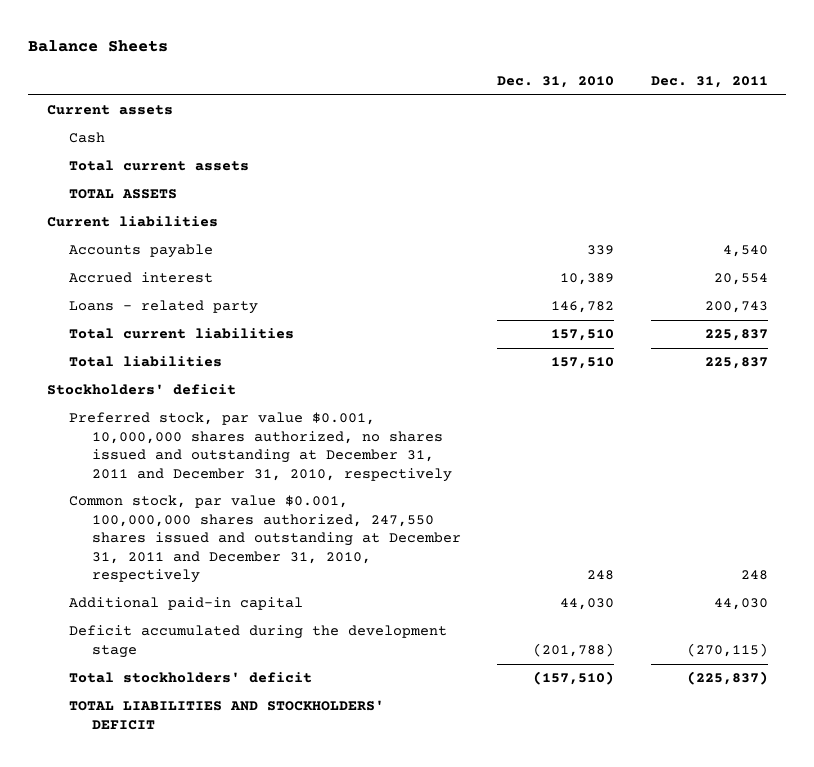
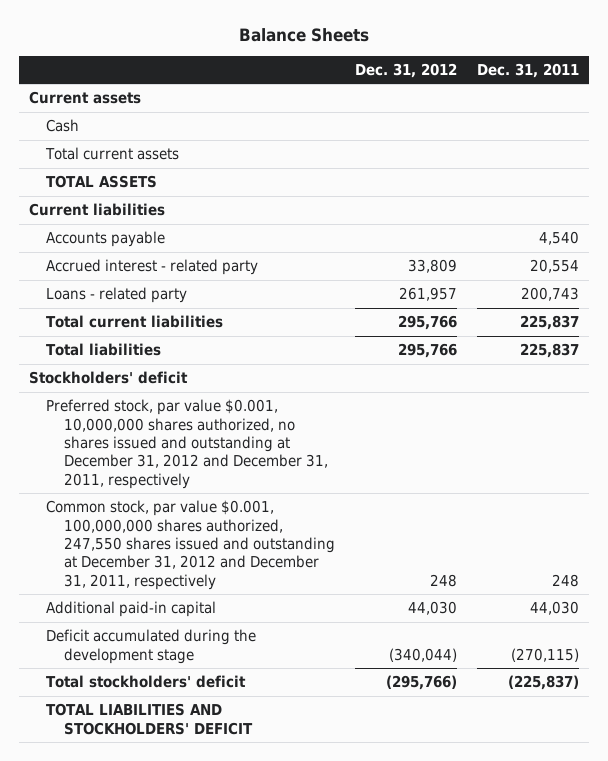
[497,75,615,88] Dec. 31, 2010 -> none
none -> [354,62,457,78] Dec. 31, 2012
[69,272,214,284] Accrued interest -> [46,259,259,276] Accrued interest - related party
[69,412,452,482] Preferred stock, par value $0.001, 10,000,000 shares authorized, no shares issued and outstanding at December 31, 2011 and December 31, 2010, respectively -> [46,399,328,489] Preferred stock, par value $0.001, 10,000,000 shares authorized, no shares issued and outstanding at December 31, 2012 and December 31, 2011, respectively
[69,495,461,583] Common stock, par value $0.001, 100,000,000 shares authorized, 247,550 shares issued and outstanding at December 31, 2011 and December 31, 2010, respectively -> [46,500,335,590] Common stock, par value $0.001, 100,000,000 shares authorized, 247,550 shares issued and outstanding at December 31, 2012 and December 31, 2011, respectively

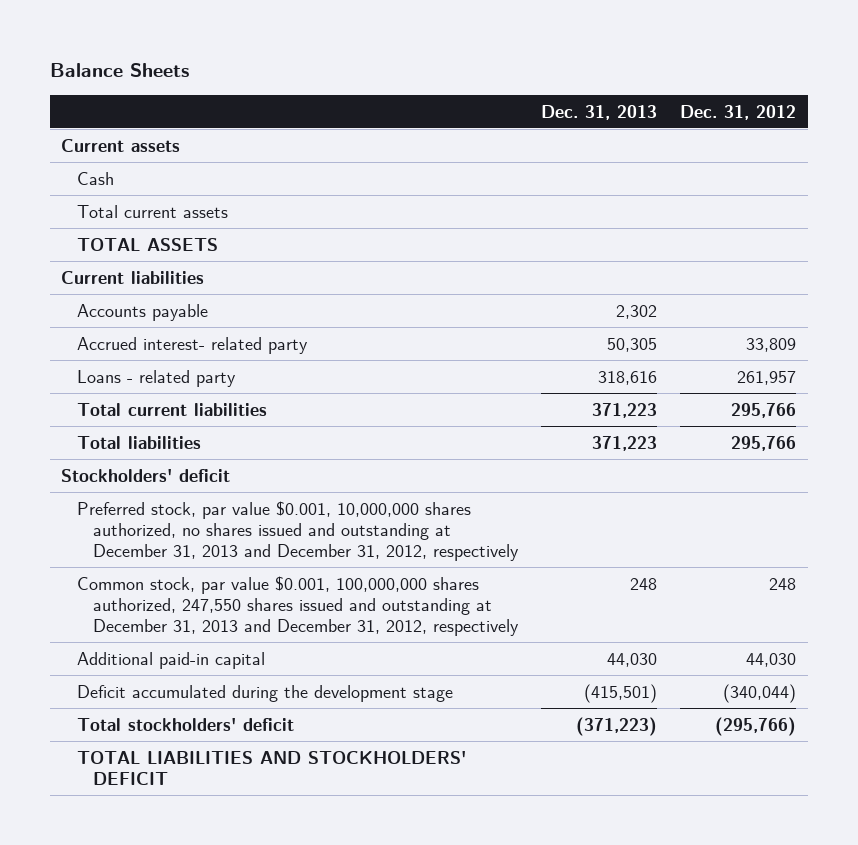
[476,62,579,78] Dec. 31, 2011 -> none
none -> [541,104,658,120] Dec. 31, 2013
[46,259,259,276] Accrued interest - related party -> [77,336,309,354] Accrued interest- related party
[46,399,328,489] Preferred stock, par value $0.001, 10,000,000 shares authorized, no shares issued and outstanding at December 31, 2012 and December 31, 2011, respectively -> [77,500,520,561] Preferred stock, par value $0.001, 10,000,000 shares authorized, no shares issued and outstanding at December 31, 2013 and December 31, 2012, respectively
[46,500,335,590] Common stock, par value $0.001, 100,000,000 shares authorized, 247,550 shares issued and outstanding at December 31, 2012 and December 31, 2011, respectively -> [77,575,520,636] Common stock, par value $0.001, 100,000,000 shares authorized, 247,550 shares issued and outstanding at December 31, 2013 and December 31, 2012, respectively

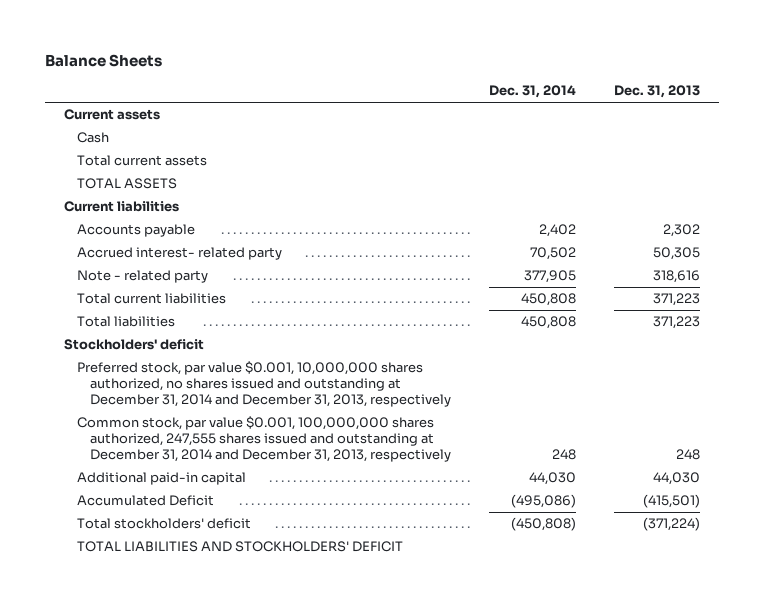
[680,104,797,120] Dec. 31, 2012 -> none
none -> [488,85,576,99] Dec. 31, 2014
[77,369,237,387] Loans - related party -> [76,270,208,284] Note - related party
[77,500,520,561] Preferred stock, par value $0.001, 10,000,000 shares authorized, no shares issued and outstanding at December 31, 2013 and December 31, 2012, respectively -> [76,361,451,408] Preferred stock, par value $0.001, 10,000,000 shares authorized, no shares issued and outstanding at December 31, 2014 and December 31, 2013, respectively
[77,575,520,636] Common stock, par value $0.001, 100,000,000 shares authorized, 247,550 shares issued and outstanding at December 31, 2013 and December 31, 2012, respectively -> [76,416,451,463] Common stock, par value $0.001, 100,000,000 shares authorized, 247,555 shares issued and outstanding at December 31, 2014 and December 31, 2013, respectively
[77,684,454,702] Deficit accumulated during the development stage -> [76,495,214,507] Accumulated Deficit
[576,716,658,736] (371,223) -> [642,517,700,532] (371,224)

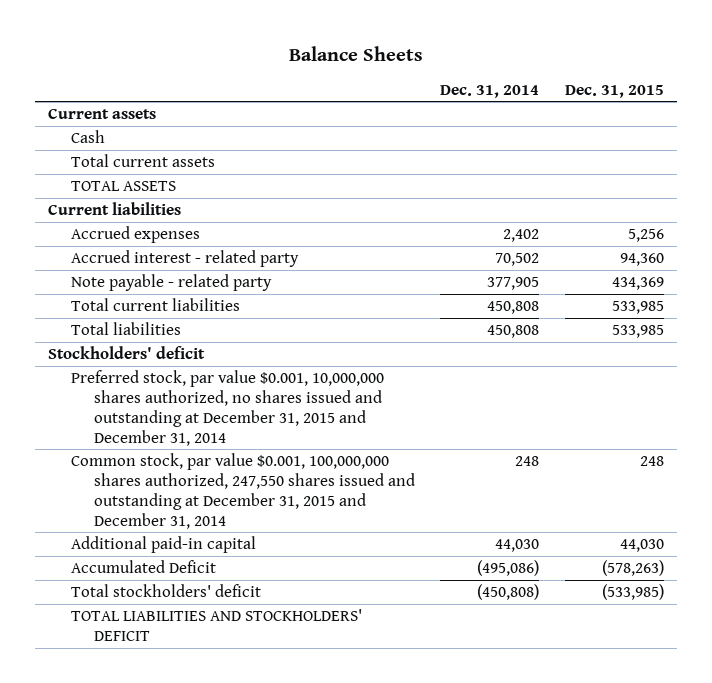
[613,85,700,99] Dec. 31, 2013 -> none
none -> [565,84,665,98] Dec. 31, 2015
[76,224,195,238] Accounts payable -> [70,226,200,244] Accrued expenses
[76,247,282,261] Accrued interest- related party -> [70,250,299,268] Accrued interest - related party
[76,270,208,284] Note - related party -> [70,274,272,292] Note payable - related party
[76,361,451,408] Preferred stock, par value $0.001, 10,000,000 shares authorized, no shares issued and outstanding at December 31, 2014 and December 31, 2013, respectively -> [70,370,384,446] Preferred stock, par value $0.001, 10,000,000 shares authorized, no shares issued and outstanding at December 31, 2015 and December 31, 2014
[76,416,451,463] Common stock, par value $0.001, 100,000,000 shares authorized, 247,555 shares issued and outstanding at December 31, 2014 and December 31, 2013, respectively -> [70,453,415,529] Common stock, par value $0.001, 100,000,000 shares authorized, 247,550 shares issued and outstanding at December 31, 2015 and December 31, 2014

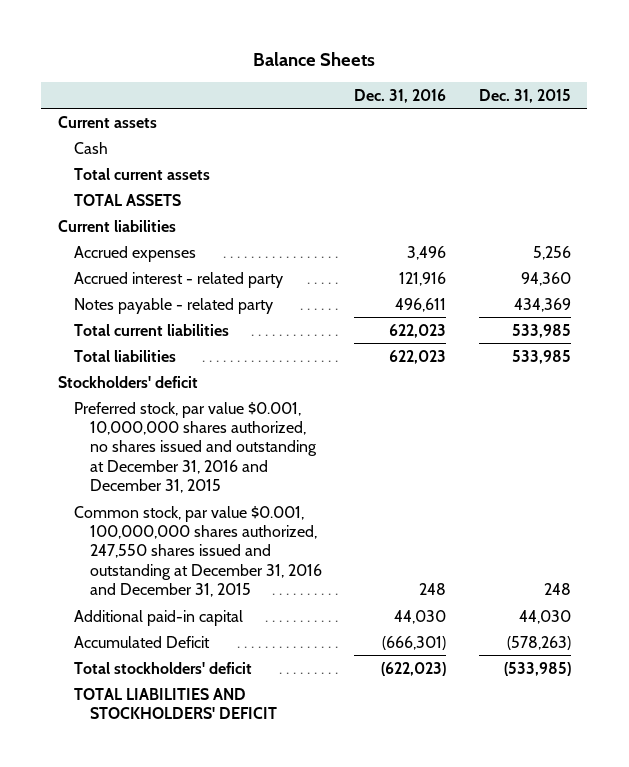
[440,84,540,98] Dec. 31, 2014 -> none
none -> [354,88,447,103] Dec. 31, 2016
[70,274,272,292] Note payable - related party -> [73,297,273,314] Notes payable - related party
[70,370,384,446] Preferred stock, par value $0.001, 10,000,000 shares authorized, no shares issued and outstanding at December 31, 2015 and December 31, 2014 -> [73,401,317,494] Preferred stock, par value $0.001, 10,000,000 shares authorized, no shares issued and outstanding at December 31, 2016 and December 31, 2015
[70,453,415,529] Common stock, par value $0.001, 100,000,000 shares authorized, 247,550 shares issued and outstanding at December 31, 2015 and December 31, 2014 -> [73,505,322,598] Common stock, par value $0.001, 100,000,000 shares authorized, 247,550 shares issued and outstanding at December 31, 2016 and December 31, 2015

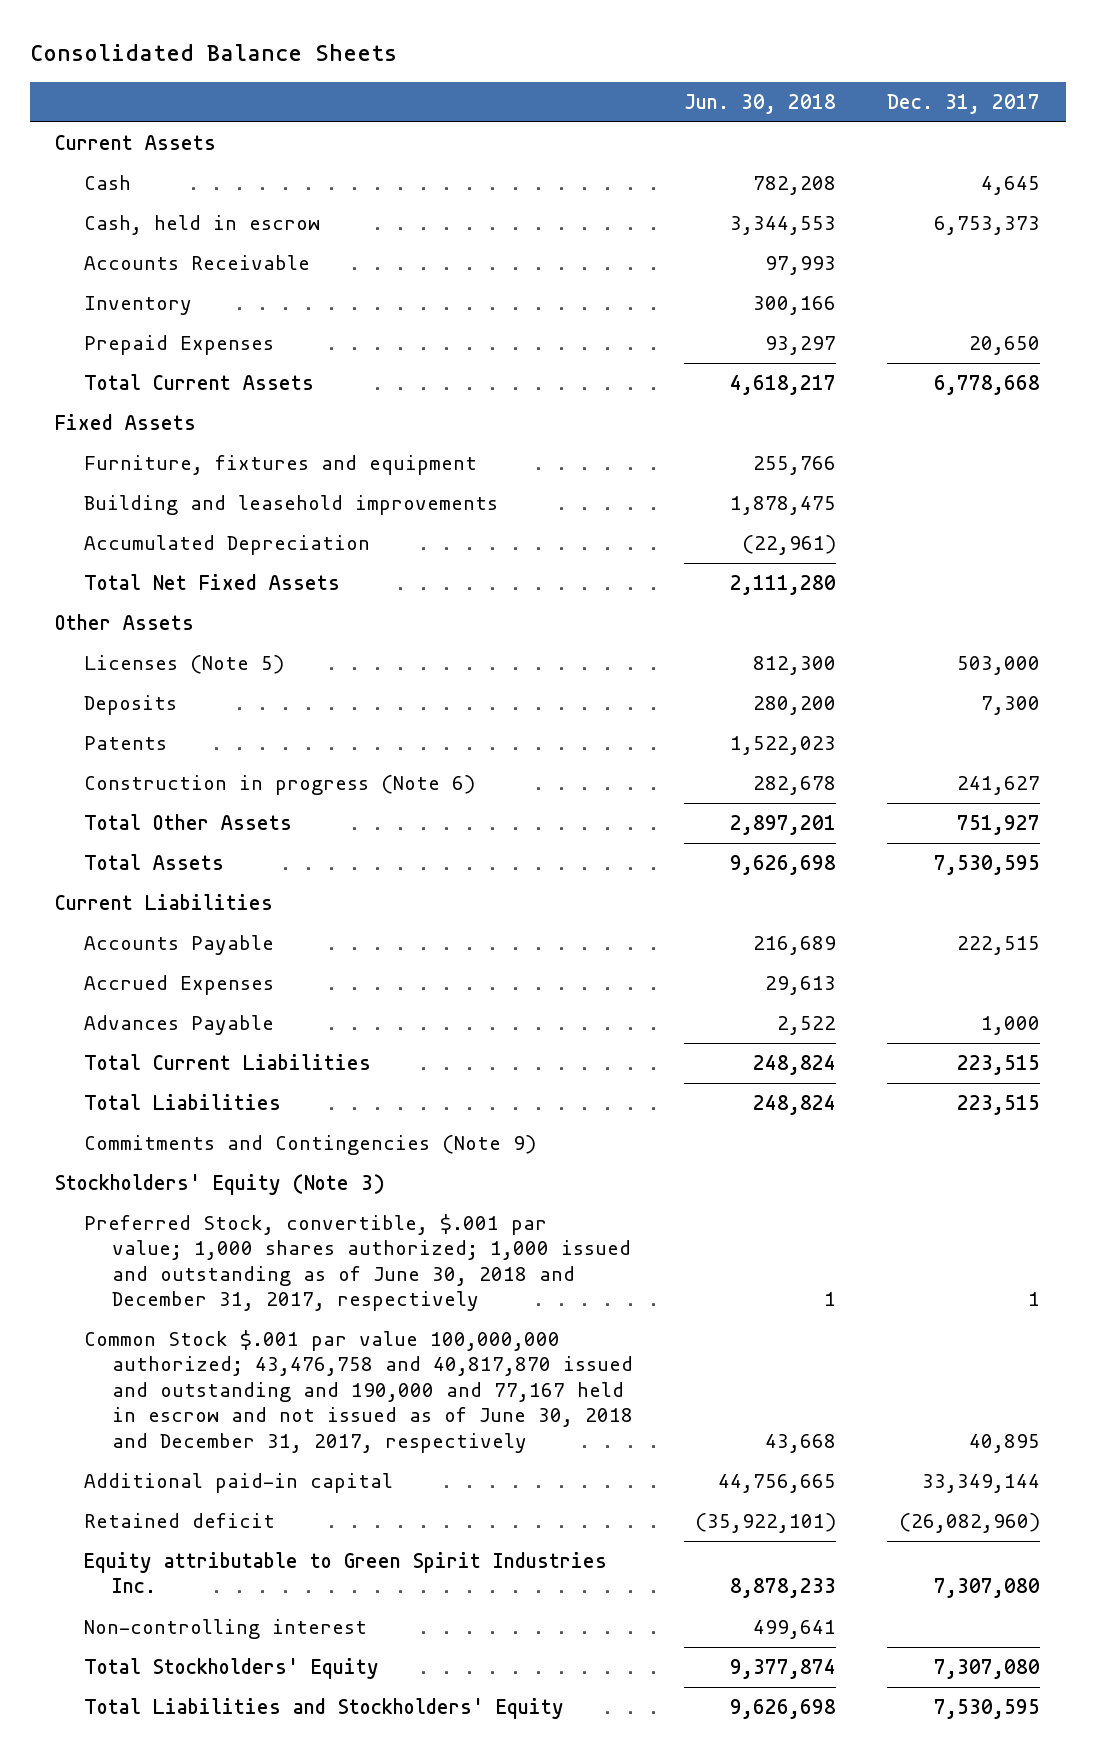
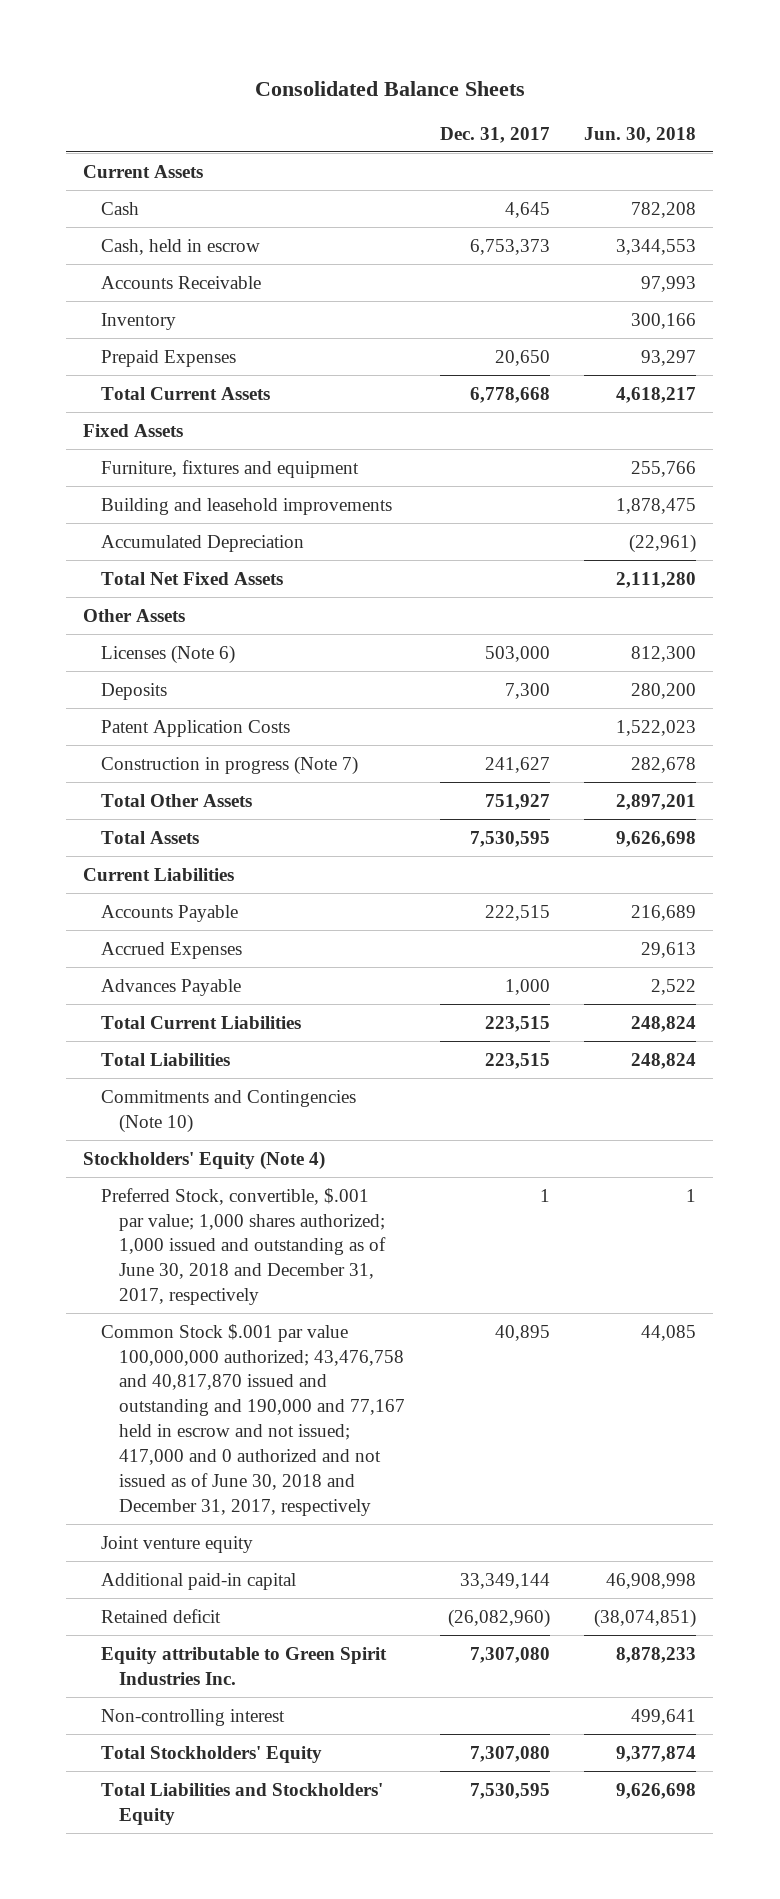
[83,655,284,675] Licenses (Note 5) -> [101,644,236,664] Licenses (Note 6)
[83,736,167,751] Patents -> [101,719,291,737] Patent Application Costs
[83,775,475,796] Construction in progress (Note 6) -> [101,755,359,775] Construction in progress (Note 7)
[83,1135,536,1156] Commitments and Contingencies (Note 9) -> [101,1089,357,1133] Commitments and Contingencies (Note 10)
[55,1174,386,1196] Stockholders' Equity (Note 3) -> [83,1150,326,1170] Stockholders' Equity (Note 4)
[83,1330,633,1453] Common Stock $.001 par value 100,000,000 authorized; 43,476,758 and 40,817,870 issued and outstanding and 190,000 and 77,167 held in escrow and not issued as of June 30, 2018 and December 31, 2017, respectively -> [101,1323,406,1516] Common Stock $.001 par value 100,000,000 authorized; 43,476,758 and 40,817,870 issued and outstanding and 190,000 and 77,167 held in escrow and not issued; 417,000 and 0 authorized and not issued as of June 30, 2018 and December 31, 2017, respectively
[765,1433,837,1453] 43,668 -> [641,1324,697,1341] 44,085
none -> [101,1535,254,1553] Joint venture equity
[718,1474,837,1494] 44,756,665 -> [606,1572,697,1589] 46,908,998
[695,1513,837,1534] (35,922,101) -> [594,1608,697,1628] (38,074,851)

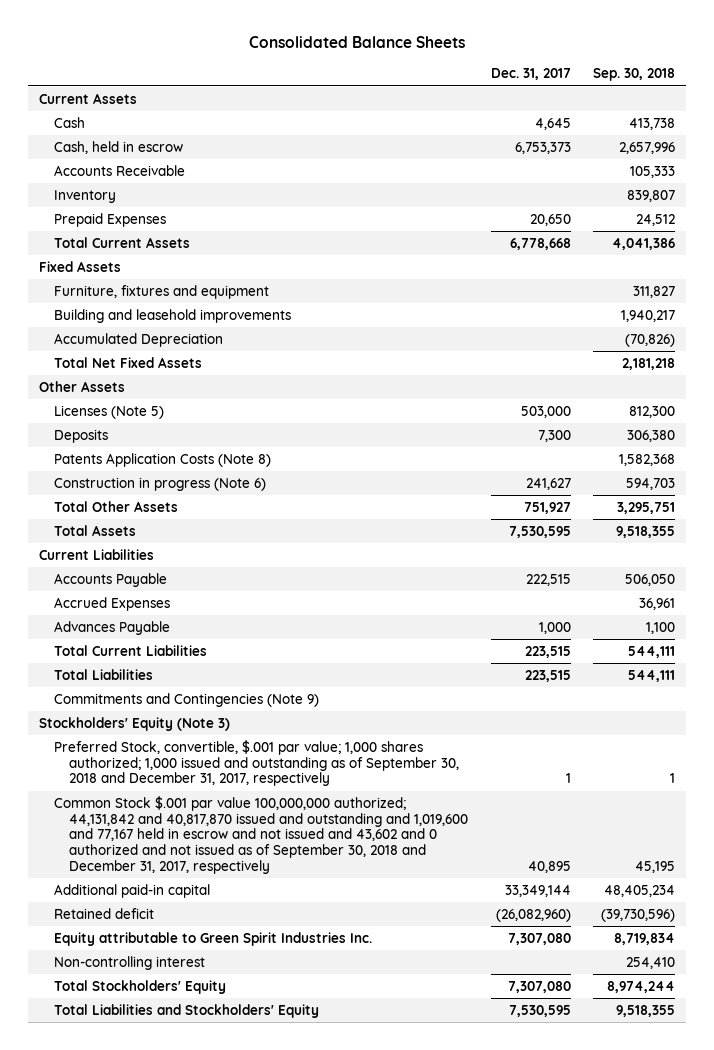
[584,126,697,143] Jun. 30, 2018 -> none
none -> [592,68,675,82] Sep. 30, 2018
[101,644,236,664] Licenses (Note 6) -> [54,404,165,419] Licenses (Note 5)
[101,719,291,737] Patent Application Costs -> [54,452,272,467] Patents Application Costs (Note 8)
[101,755,359,775] Construction in progress (Note 7) -> [54,476,267,491] Construction in progress (Note 6)
[101,1535,254,1553] Joint venture equity -> none
[101,1089,357,1133] Commitments and Contingencies (Note 10) -> [54,692,320,707] Commitments and Contingencies (Note 9)
[83,1150,326,1170] Stockholders' Equity (Note 4) -> [38,716,230,731] Stockholders' Equity (Note 3)
[101,1187,387,1306] Preferred Stock, convertible, $.001 par value; 1,000 shares authorized; 1,000 issued and outstanding as of June 30, 2018 and December 31, 2017, respectively -> [54,739,460,787] Preferred Stock, convertible, $.001 par value; 1,000 shares authorized; 1,000 issued and outstanding as of September 30, 2018 and December 31, 2017, respectively
[101,1323,406,1516] Common Stock $.001 par value 100,000,000 authorized; 43,476,758 and 40,817,870 issued and outstanding and 190,000 and 77,167 held in escrow and not issued; 417,000 and 0 authorized and not issued as of June 30, 2018 and December 31, 2017, respectively -> [54,795,469,874] Common Stock $.001 par value 100,000,000 authorized; 44,131,842 and 40,817,870 issued and outstanding and 1,019,600 and 77,167 held in escrow and not issued and 43,602 and 0 authorized and not issued as of September 30, 2018 and December 31, 2017, respectively

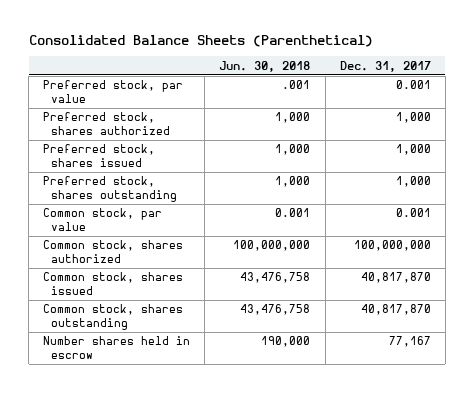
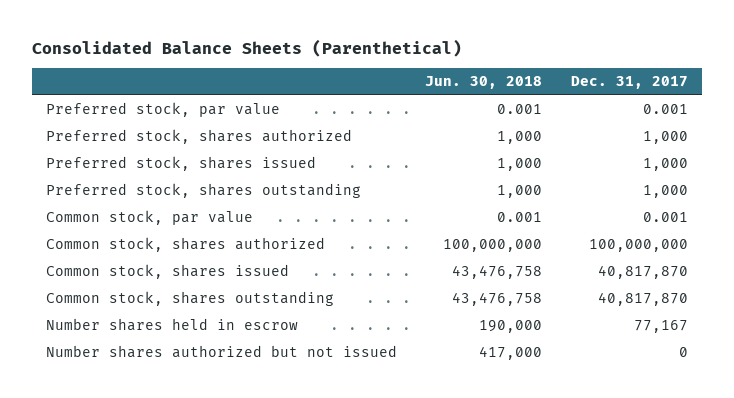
[282,80,311,90] .001 -> [497,104,543,115] 0.001
none -> [46,345,398,359] Number shares authorized but not issued

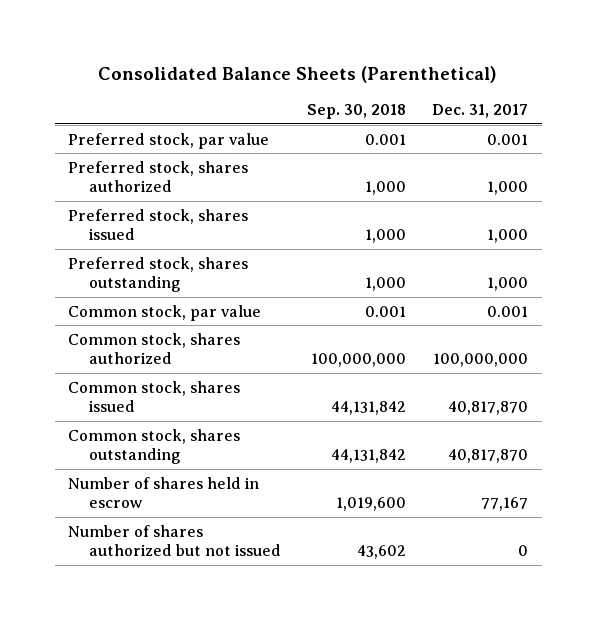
[425,76,543,90] Jun. 30, 2018 -> none
none -> [307,104,407,120] Sep. 30, 2018
[46,318,299,332] Number shares held in escrow -> [68,476,260,509] Number of shares held in escrow
[46,345,398,359] Number shares authorized but not issued -> [68,524,281,557] Number of shares authorized but not issued

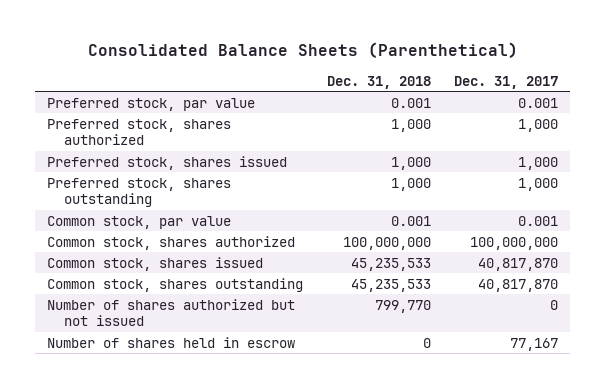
[307,104,407,120] Sep. 30, 2018 -> none
none -> [326,75,431,89] Dec. 31, 2018
[68,476,260,509] Number of shares held in escrow -> [46,336,295,348] Number of shares held in escrow

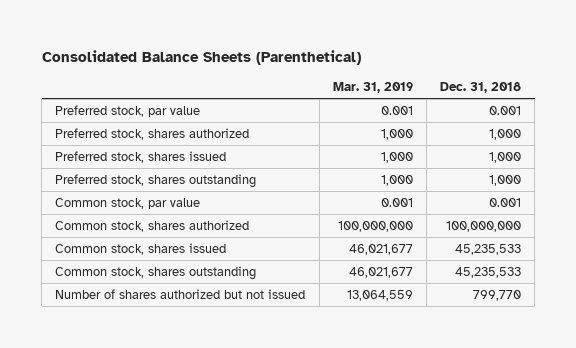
[454,75,559,89] Dec. 31, 2017 -> none
none -> [332,82,413,94] Mar. 31, 2019
[46,336,295,348] Number of shares held in escrow -> none

